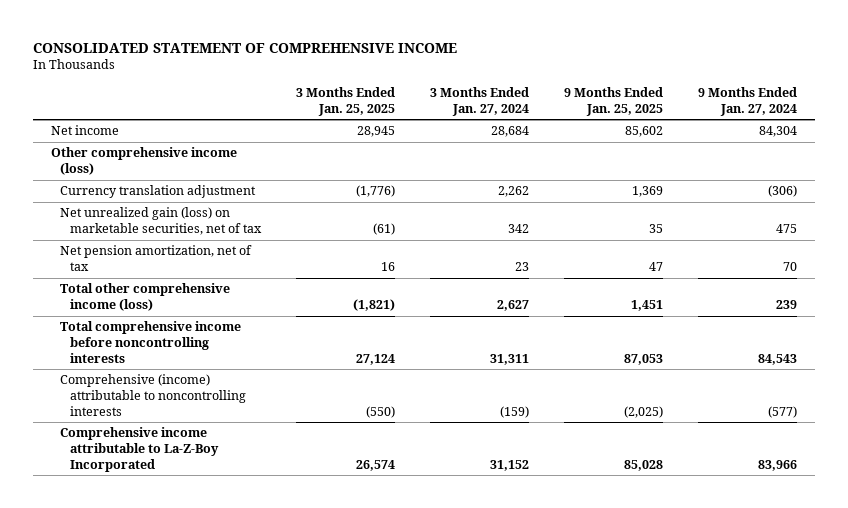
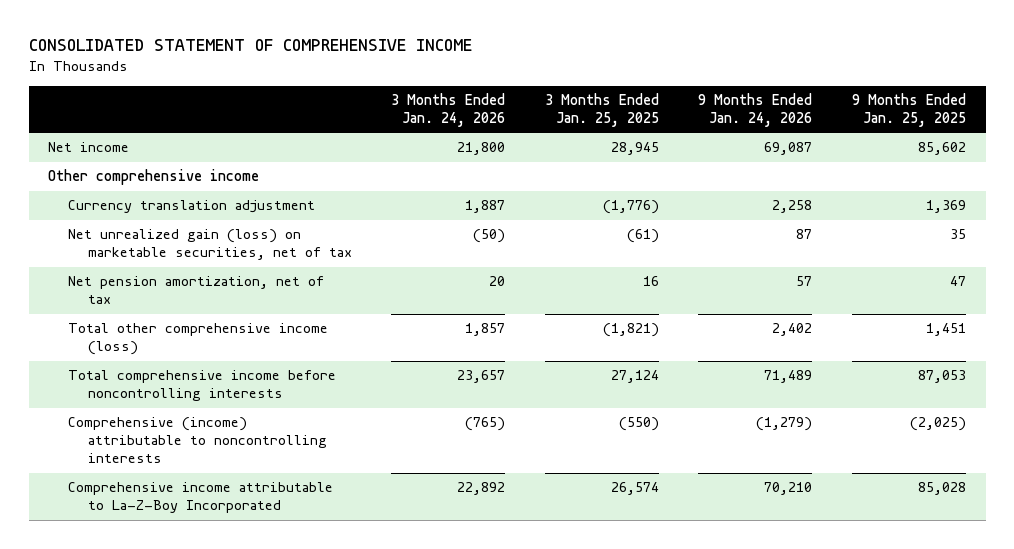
[430,86,530,116] 3 Months Ended Jan. 27, 2024 -> none
[698,86,798,116] 9 Months Ended Jan. 27, 2024 -> none
none -> [391,93,506,128] 3 Months Ended Jan. 24, 2026
none -> [698,93,813,128] 9 Months Ended Jan. 24, 2026
[50,147,237,176] Other comprehensive income (loss) -> [48,169,260,186] Other comprehensive income

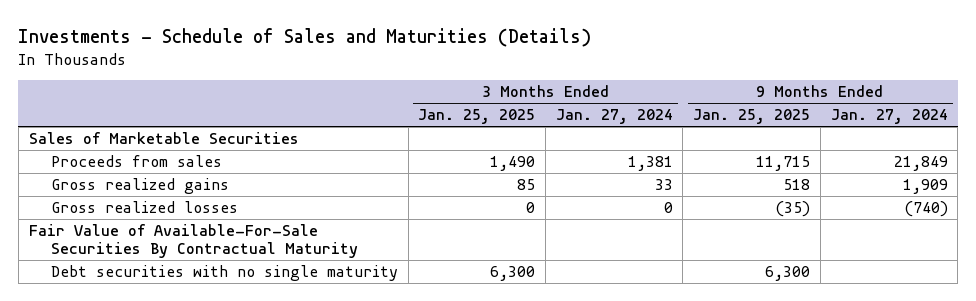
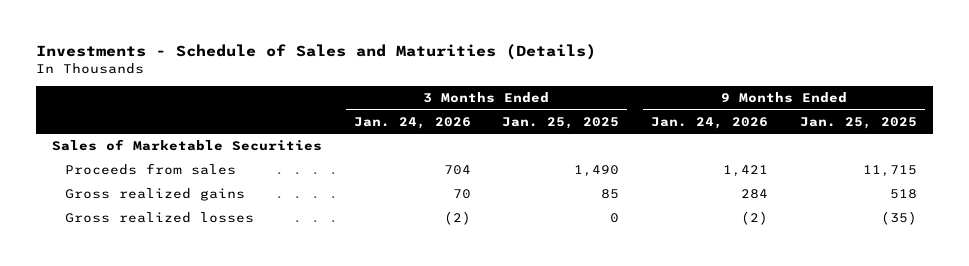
[555,109,673,125] Jan. 27, 2024 -> none
[830,109,948,125] Jan. 27, 2024 -> none
none -> [353,116,471,129] Jan. 24, 2026
none -> [650,116,768,129] Jan. 24, 2026
[28,223,358,259] Fair Value of Available-For-Sale Securities By Contractual Maturity -> none
[50,264,398,281] Debt securities with no single maturity -> none

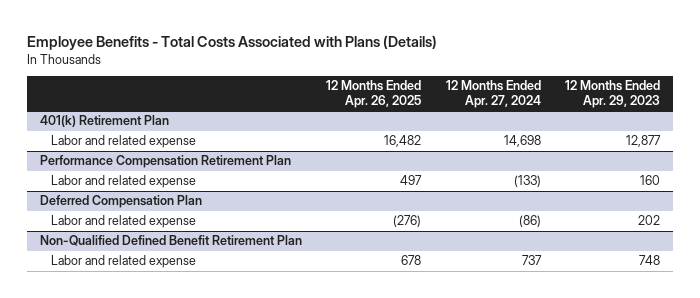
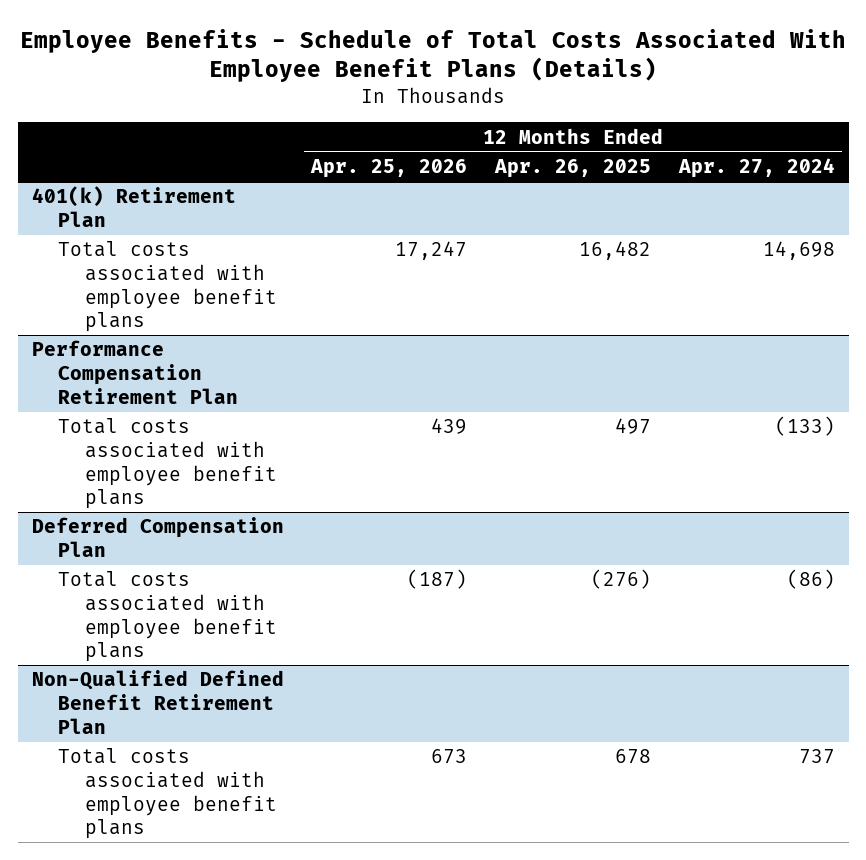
[27,34,438,50] Employee Benefits - Total Costs Associated with Plans (Details) -> [20,28,847,83] Employee Benefits - Schedule of Total Costs Associated With Employee Benefit Plans (Details)
[565,80,661,108] 12 Months Ended Apr. 29, 2023 -> none
none -> [310,159,468,179] Apr. 25, 2026
[51,135,197,149] Labor and related expense -> [58,241,277,333] Total costs associated with employee benefit plans
[51,175,197,189] Labor and related expense -> [58,418,277,510] Total costs associated with employee benefit plans
[51,215,197,229] Labor and related expense -> [58,571,277,663] Total costs associated with employee benefit plans
[51,255,197,269] Labor and related expense -> [58,748,277,840] Total costs associated with employee benefit plans

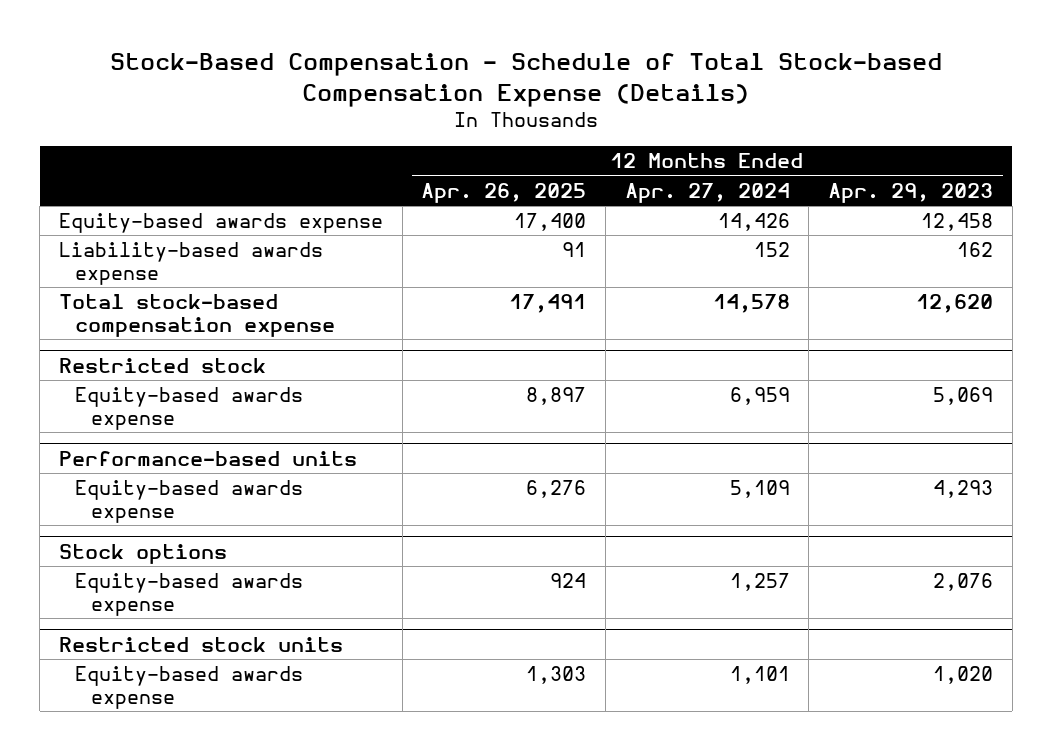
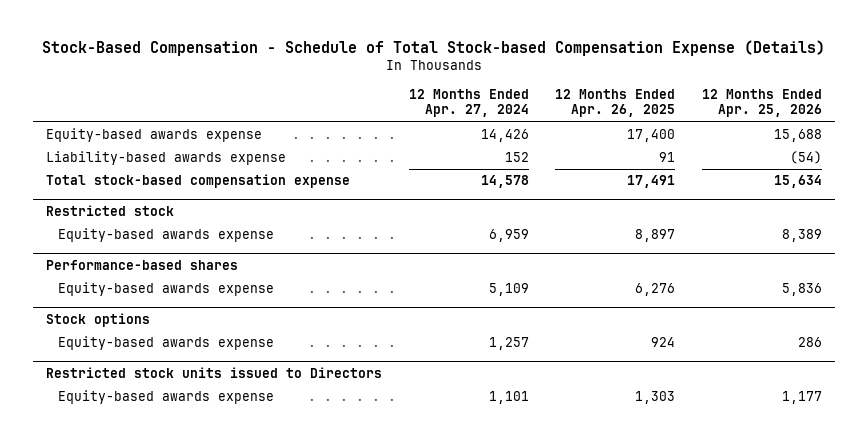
[828,182,994,203] Apr. 29, 2023 -> none
none -> [701,88,822,118] 12 Months Ended Apr. 25, 2026
[59,450,358,466] Performance-based units -> [46,260,239,271] Performance-based shares
[59,636,344,652] Restricted stock units -> [46,367,383,379] Restricted stock units issued to Directors

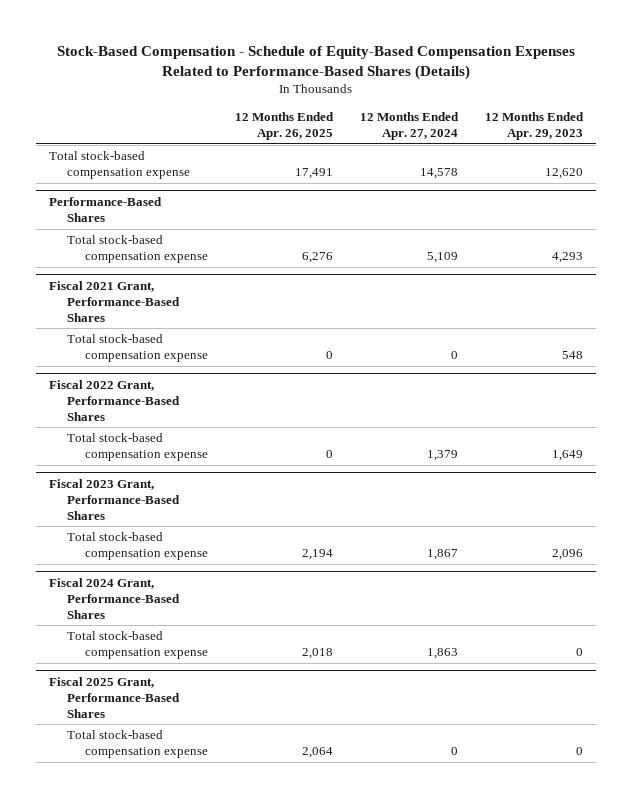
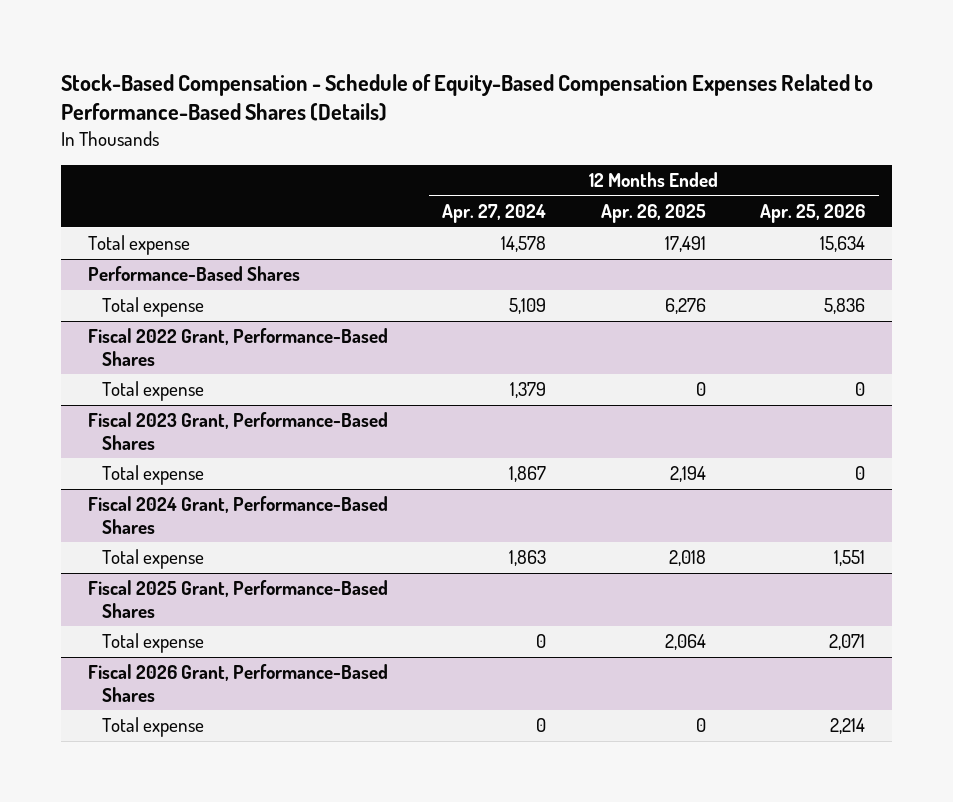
[484,112,584,141] 12 Months Ended Apr. 29, 2023 -> none
none -> [760,204,866,224] Apr. 25, 2026
[49,151,191,179] Total stock-based compensation expense -> [88,235,191,256] Total expense
[49,281,181,322] Fiscal 2021 Grant, Performance-Based Shares -> none
[67,334,208,362] Total stock-based compensation expense -> none
[67,235,208,263] Total stock-based compensation expense -> [101,297,204,318] Total expense
[67,433,208,461] Total stock-based compensation expense -> [101,381,204,402] Total expense
[67,532,208,560] Total stock-based compensation expense -> [101,465,204,486] Total expense
[67,631,208,659] Total stock-based compensation expense -> [101,549,204,570] Total expense
[67,730,208,758] Total stock-based compensation expense -> [101,633,204,654] Total expense
none -> [88,664,389,702] Fiscal 2026 Grant, Performance-Based Shares
none -> [101,717,204,738] Total expense

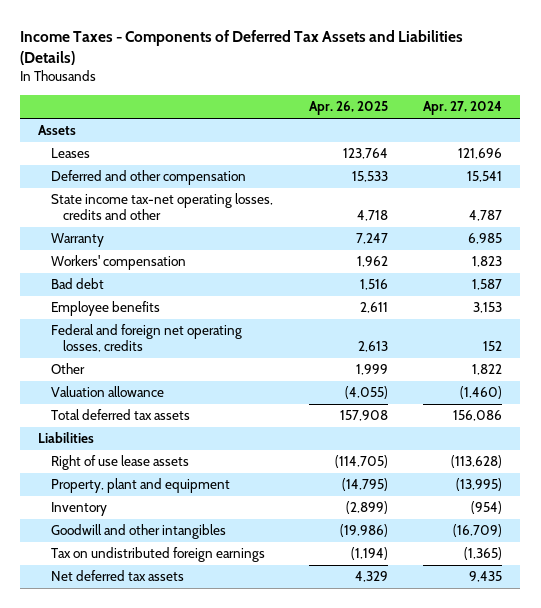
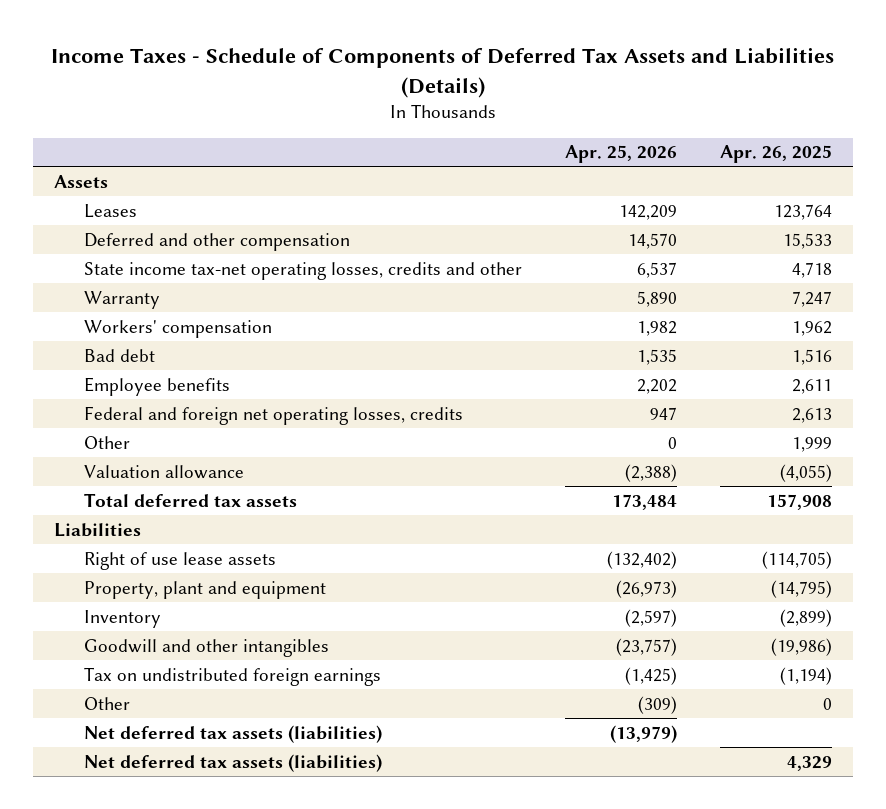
[20,29,464,65] Income Taxes - Components of Deferred Tax Assets and Liabilities (Details) -> [50,46,834,98] Income Taxes - Schedule of Components of Deferred Tax Assets and Liabilities (Details)
[423,101,503,116] Apr. 27, 2024 -> none
none -> [564,145,677,164] Apr. 25, 2026
none -> [84,696,131,710] Other
none -> [84,724,383,743] Net deferred tax assets (liabilities)
[50,570,184,582] Net deferred tax assets -> [84,753,383,772] Net deferred tax assets (liabilities)

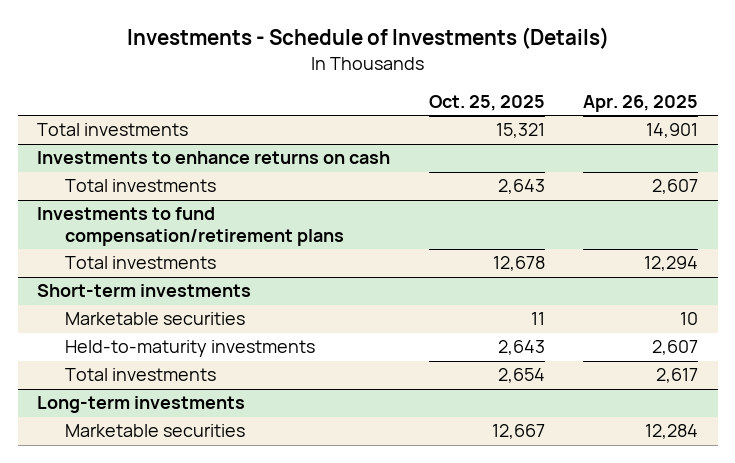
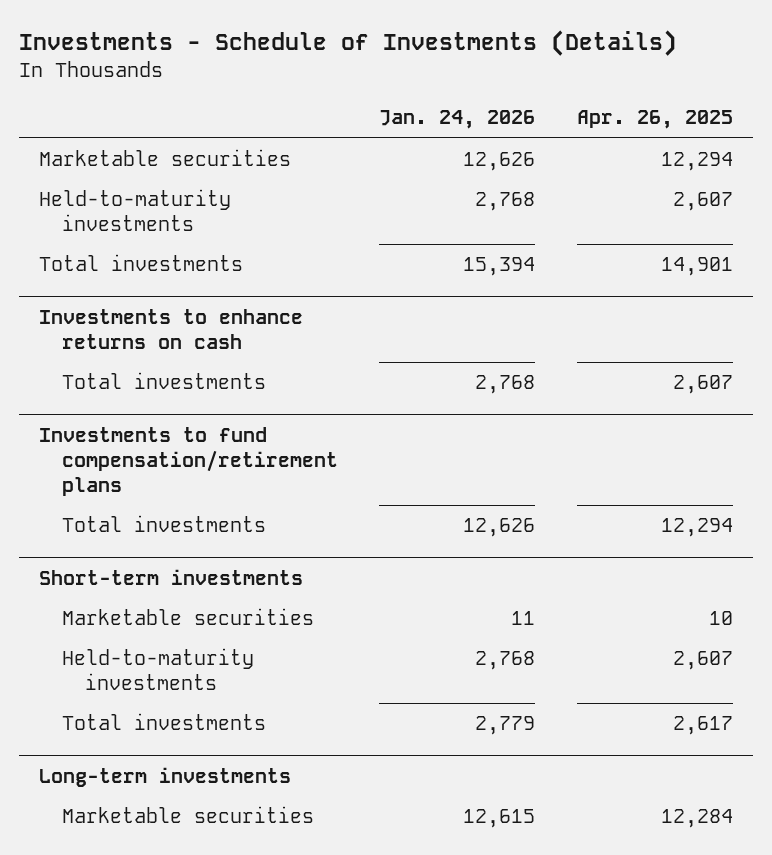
[428,95,545,112] Oct. 25, 2025 -> none
none -> [379,110,536,130] Jan. 24, 2026
none -> [39,149,292,167] Marketable securities
none -> [39,189,232,232] Held-to-maturity investments

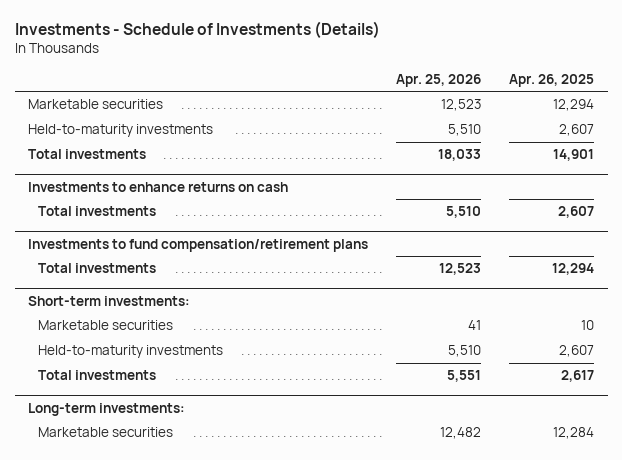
[379,110,536,130] Jan. 24, 2026 -> none
none -> [396,73,482,87] Apr. 25, 2026
[39,568,304,585] Short-term investments -> [28,295,191,306] Short-term investments:
[39,766,292,787] Long-term investments -> [28,402,186,416] Long-term investments:

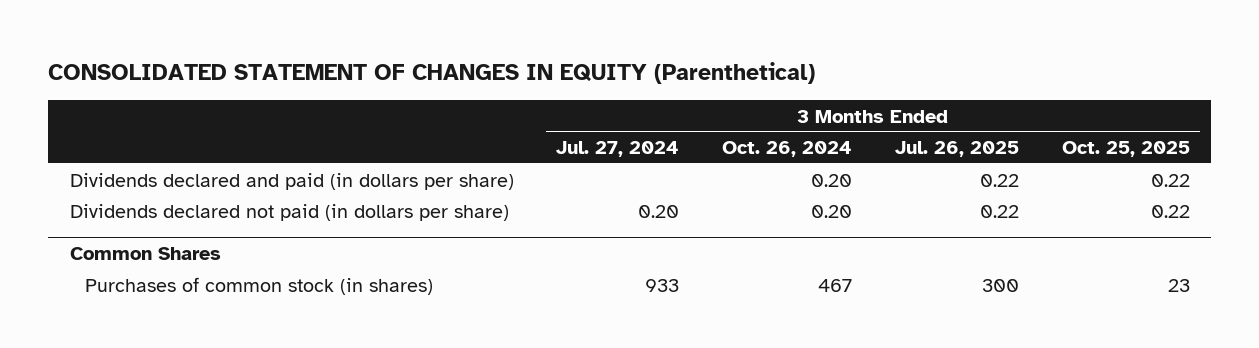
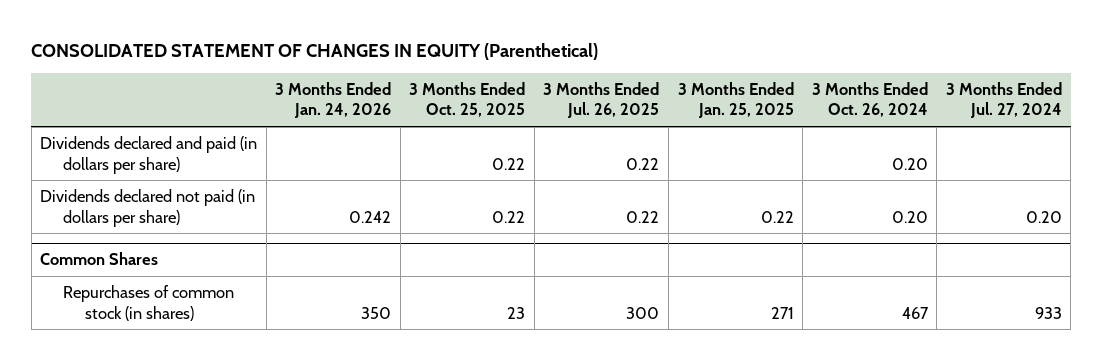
none -> [275,82,392,119] 3 Months Ended Jan. 24, 2026
none -> [677,82,794,119] 3 Months Ended Jan. 25, 2025
[84,276,433,295] Purchases of common stock (in shares) -> [62,285,234,321] Repurchases of common stock (in shares)

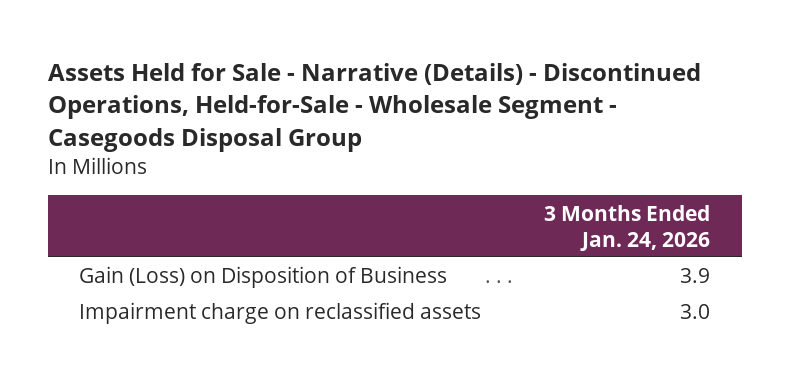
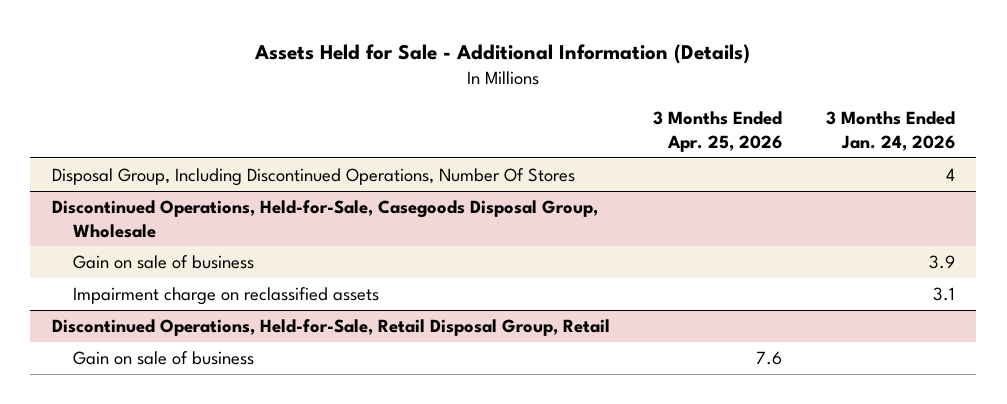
[48,62,702,152] Assets Held for Sale - Narrative (Details) - Discontinued Operations, Held-for-Sale - Wholesale Segment - Casegoods Disposal Group -> [254,43,751,64] Assets Held for Sale - Additional Information (Details)
none -> [653,111,783,152] 3 Months Ended Apr. 25, 2026
none -> [51,168,575,187] Disposal Group, Including Discontinued Operations, Number Of Stores
none -> [51,200,598,238] Discontinued Operations, Held-for-Sale, Casegoods Disposal Group, Wholesale
[79,266,448,289] Gain (Loss) on Disposition of Business -> [72,255,254,270] Gain on sale of business
[680,304,711,320] 3.0 -> [932,287,955,302] 3.1
none -> [51,319,610,337] Discontinued Operations, Held-for-Sale, Retail Disposal Group, Retail
none -> [72,351,254,366] Gain on sale of business

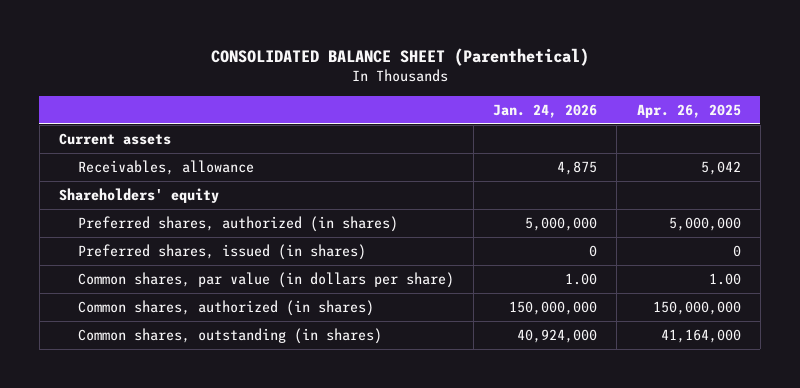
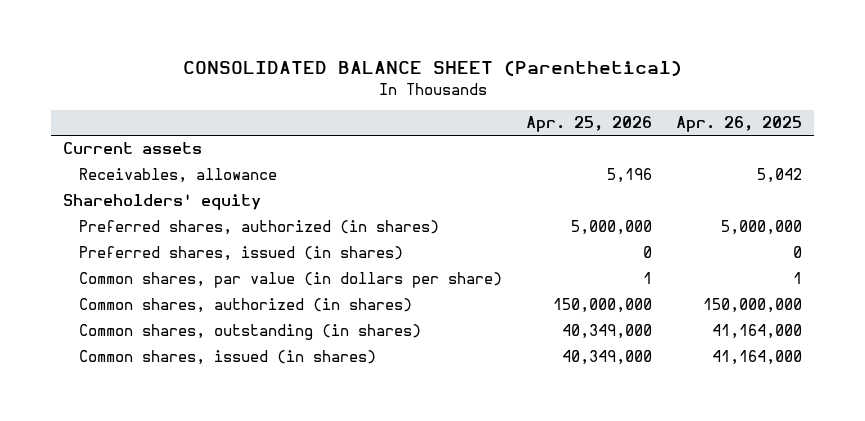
[493,103,598,118] Jan. 24, 2026 -> none
none -> [526,116,653,133] Apr. 25, 2026
[708,272,741,285] 1.00 -> [793,272,803,285] 1
none -> [78,350,376,366] Common shares, issued (in shares)

